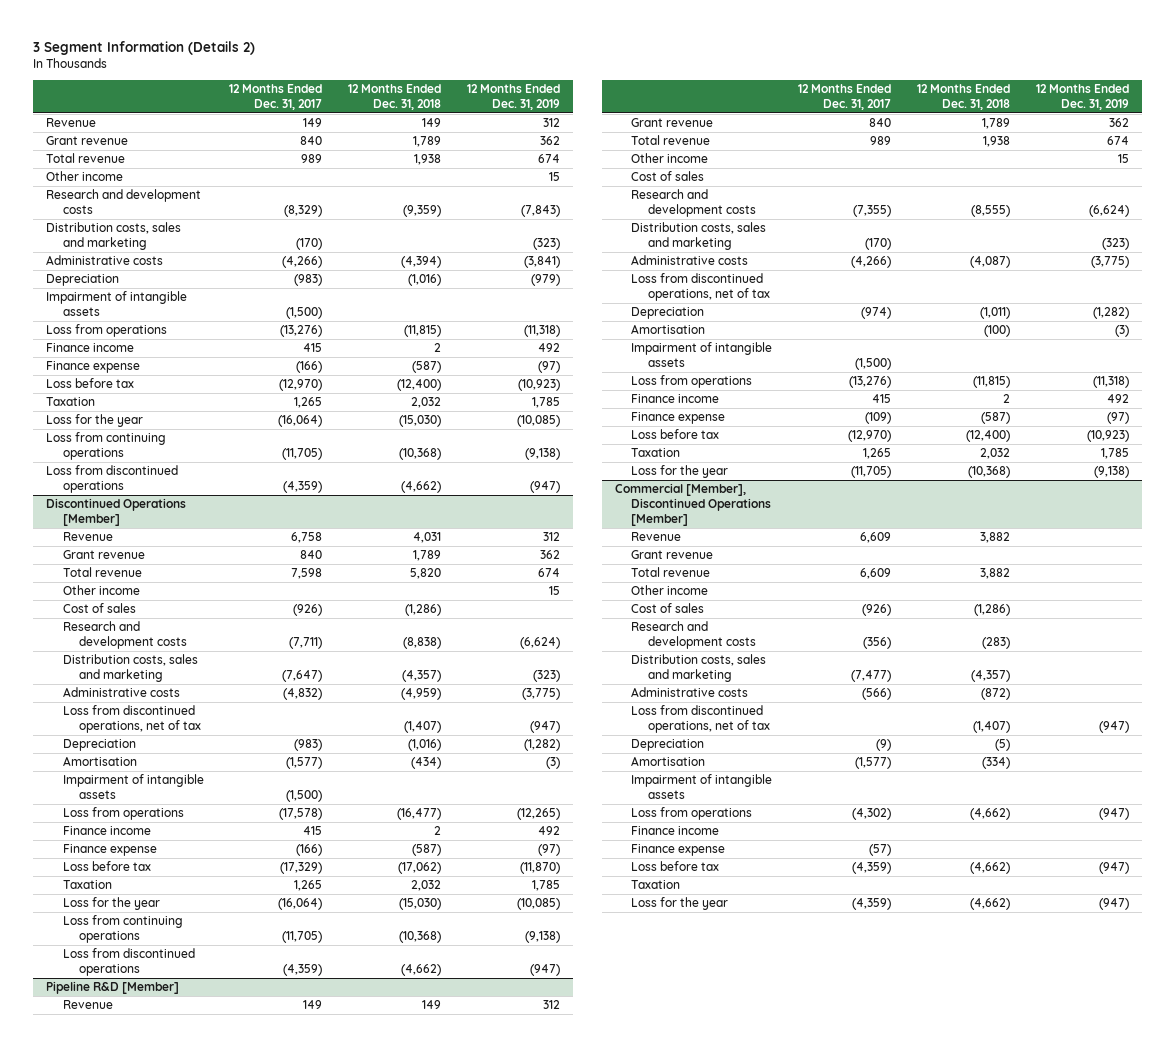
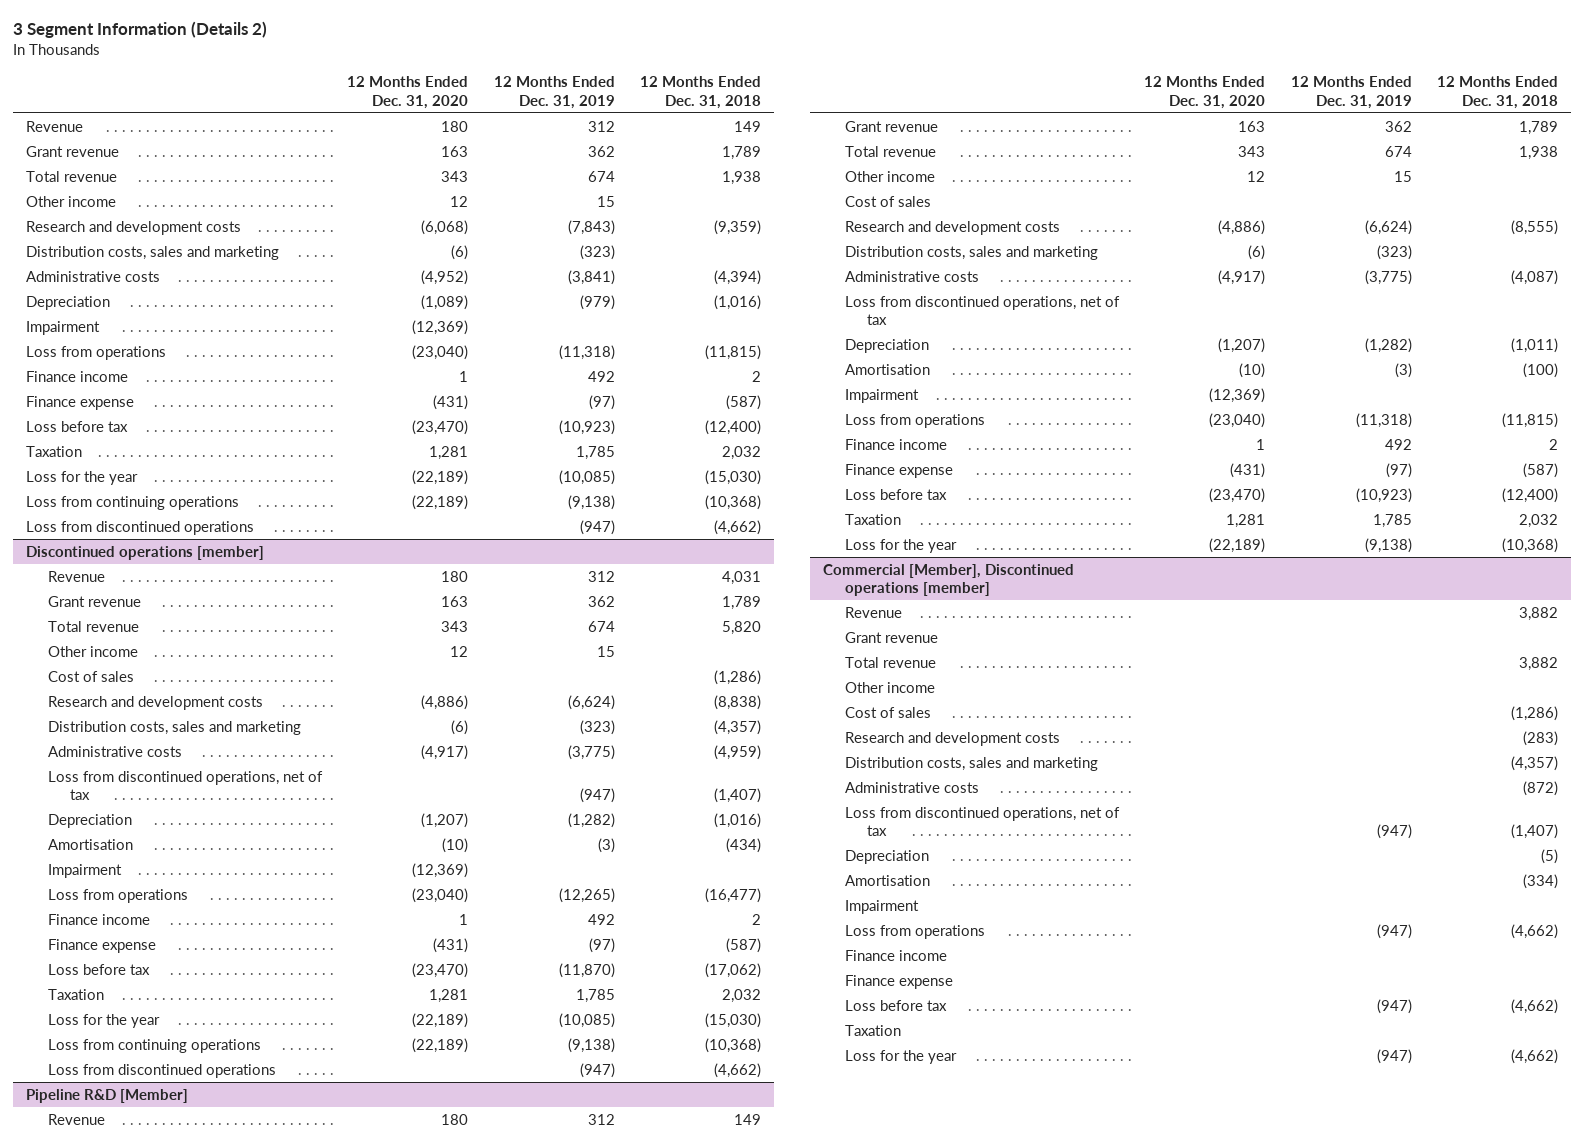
[229,84,323,110] 12 Months Ended Dec. 31, 2017 -> none
none -> [347,75,469,109] 12 Months Ended Dec. 31, 2020
[46,291,188,317] Impairment of intangible assets -> [25,320,100,335] Impairment
[46,498,187,527] Discontinued Operations [Member] -> [25,545,264,560] Discontinued operations [member]
[62,774,204,800] Impairment of intangible assets -> [47,863,122,878] Impairment
[631,342,773,368] Impairment of intangible assets -> [844,388,919,403] Impairment
[615,483,772,527] Commercial [Member], Discontinued Operations [Member] -> [822,563,1074,597] Commercial [Member], Discontinued operations [member]
[631,774,773,800] Impairment of intangible assets -> [844,899,919,914] Impairment

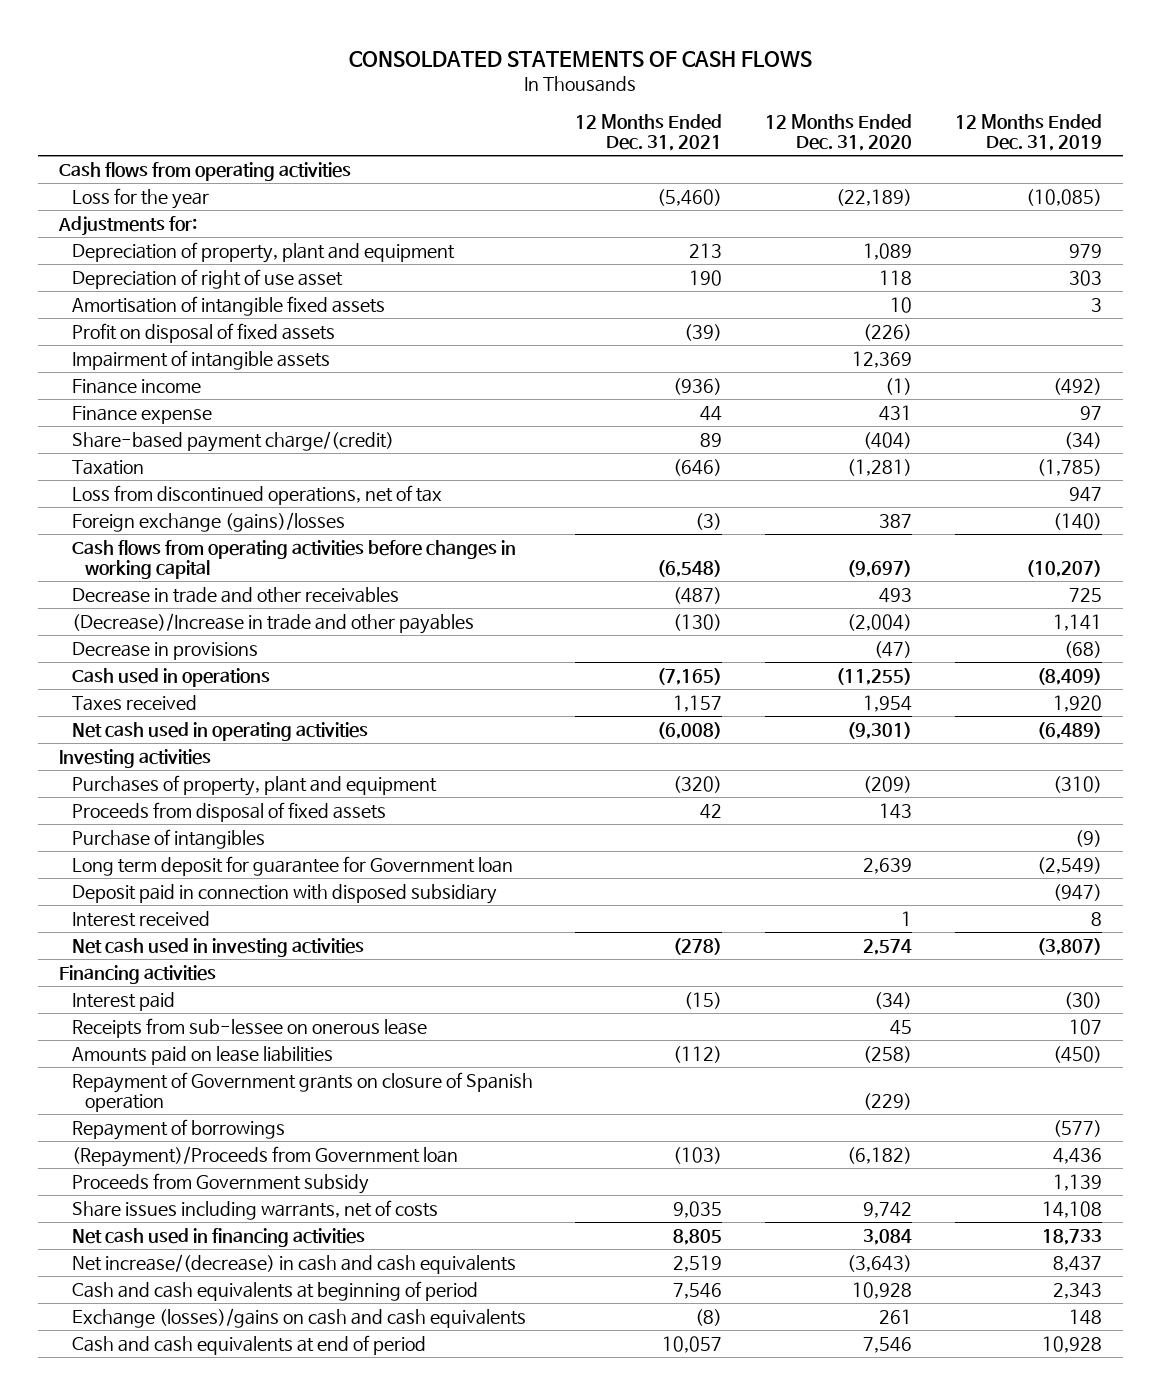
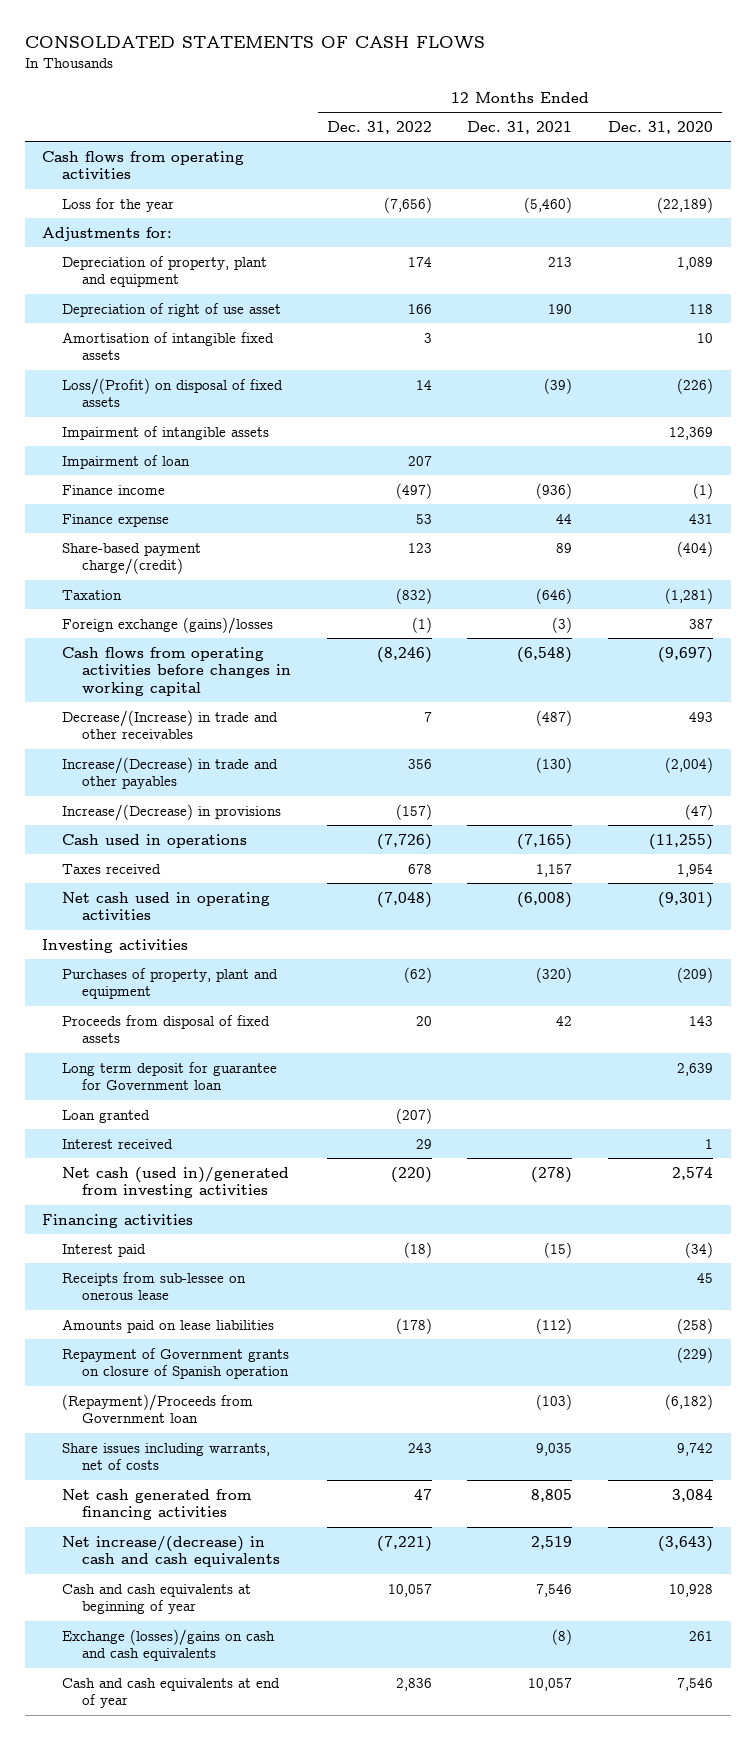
[954,113,1102,152] 12 Months Ended Dec. 31, 2019 -> none
none -> [326,120,432,134] Dec. 31, 2022
[71,322,335,343] Profit on disposal of fixed assets -> [62,377,284,408] Loss/(Profit) on disposal of fixed assets
none -> [62,454,191,469] Impairment of loan
[71,484,442,505] Loss from discontinued operations, net of tax -> none
[71,586,399,603] Decrease in trade and other receivables -> [62,709,279,740] Decrease/(Increase) in trade and other receivables
[71,612,474,634] (Decrease)/Increase in trade and other payables -> [62,756,279,790] Increase/(Decrease) in trade and other payables
[71,641,258,660] Decrease in provisions -> [62,803,282,821] Increase/(Decrease) in provisions
[71,828,265,849] Purchase of intangibles -> none
[71,883,497,904] Deposit paid in connection with disposed subsidiary -> none
none -> [62,1109,151,1123] Loan granted
[71,937,364,957] Net cash used in investing activities -> [62,1166,290,1199] Net cash (used in)/generated from investing activities
[71,1118,285,1140] Repayment of borrowings -> none
[71,1172,369,1194] Proceeds from Government subsidy -> none
[71,1227,365,1247] Net cash used in financing activities -> [62,1488,252,1521] Net cash generated from financing activities
[71,1280,478,1301] Cash and cash equivalents at beginning of period -> [62,1583,252,1615] Cash and cash equivalents at beginning of year
[71,1334,426,1355] Cash and cash equivalents at end of period -> [62,1677,281,1709] Cash and cash equivalents at end of year

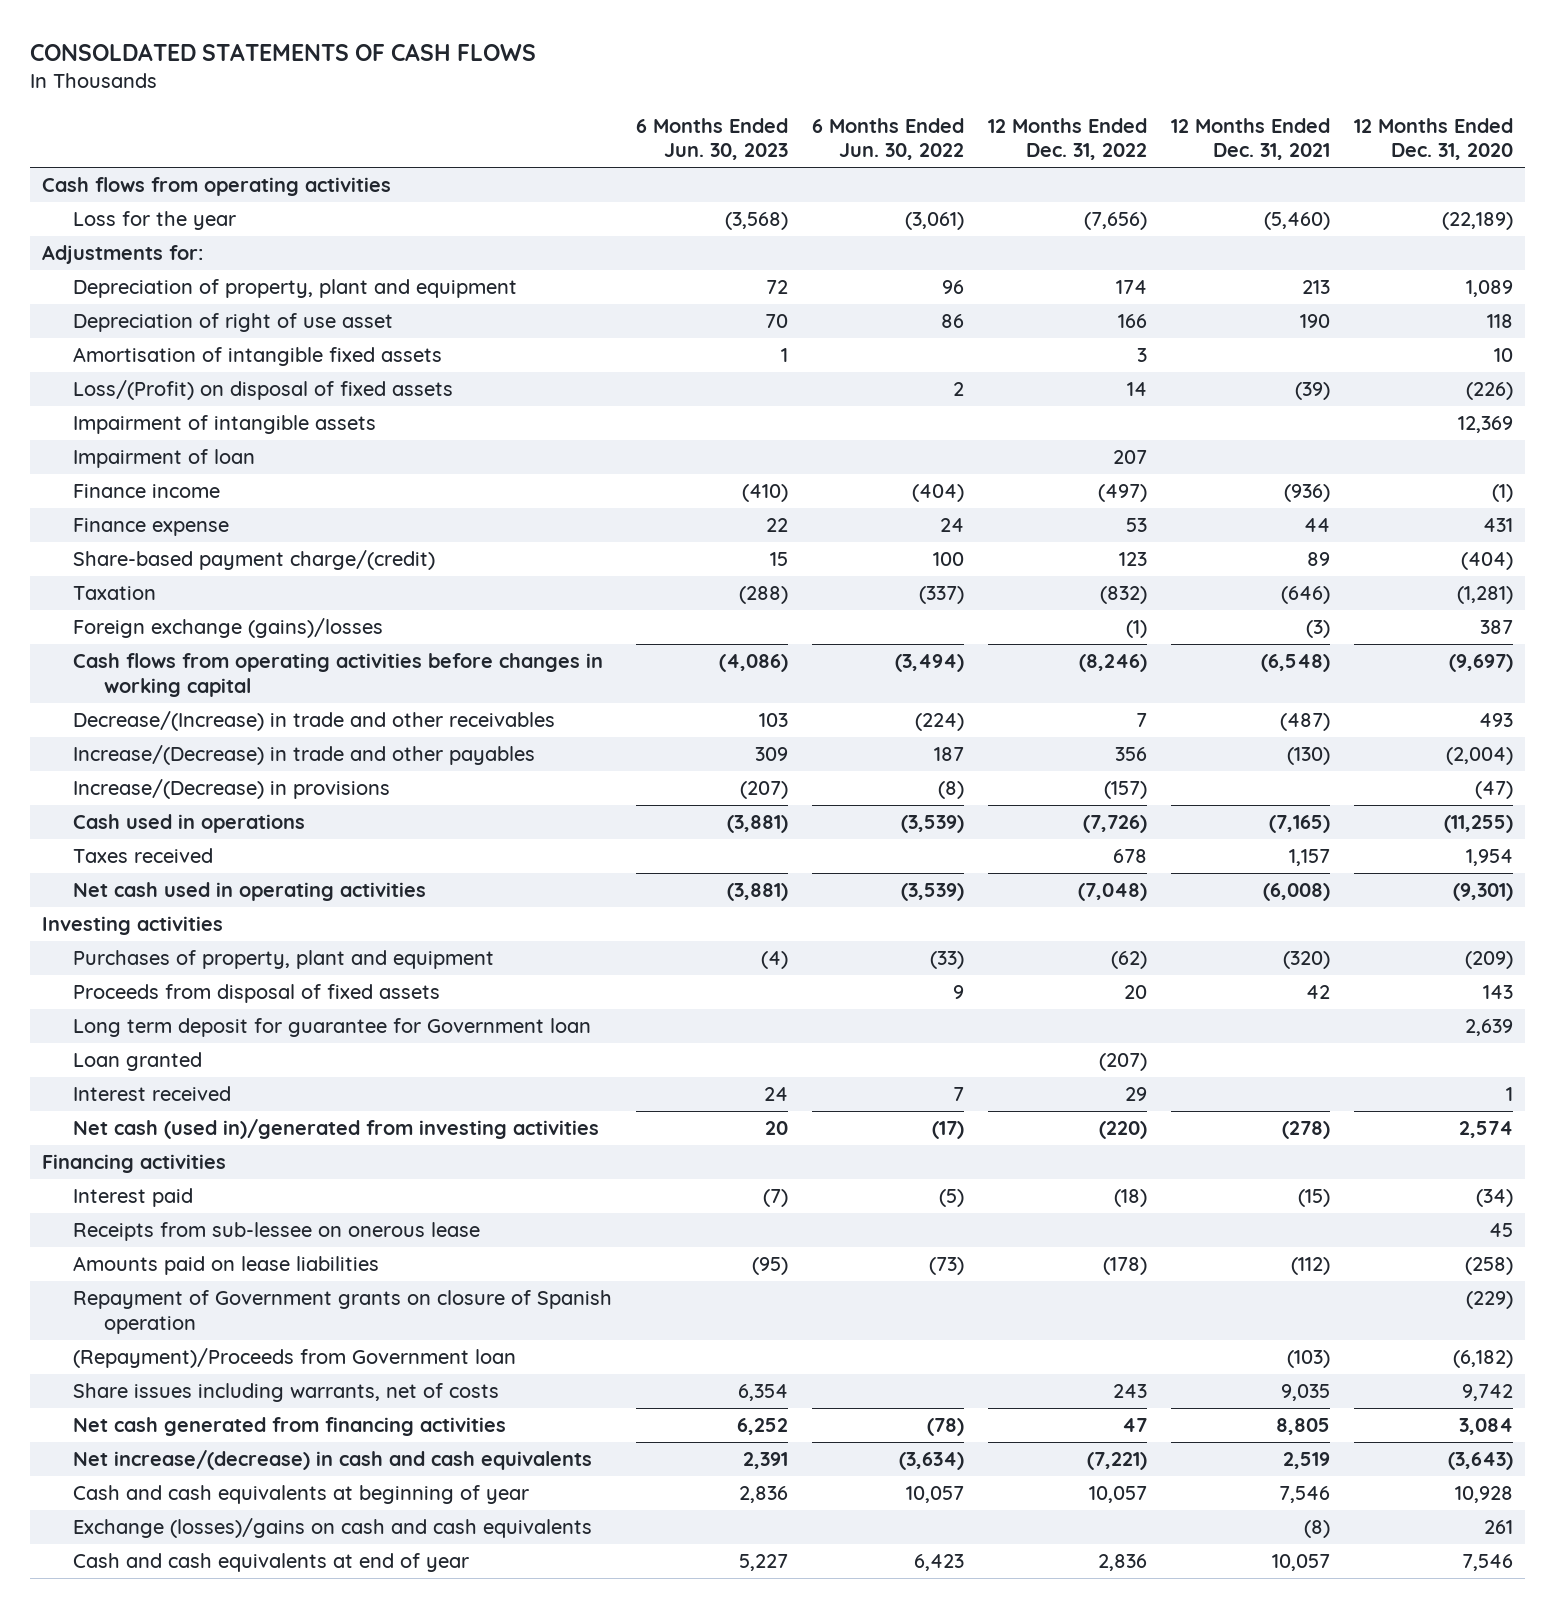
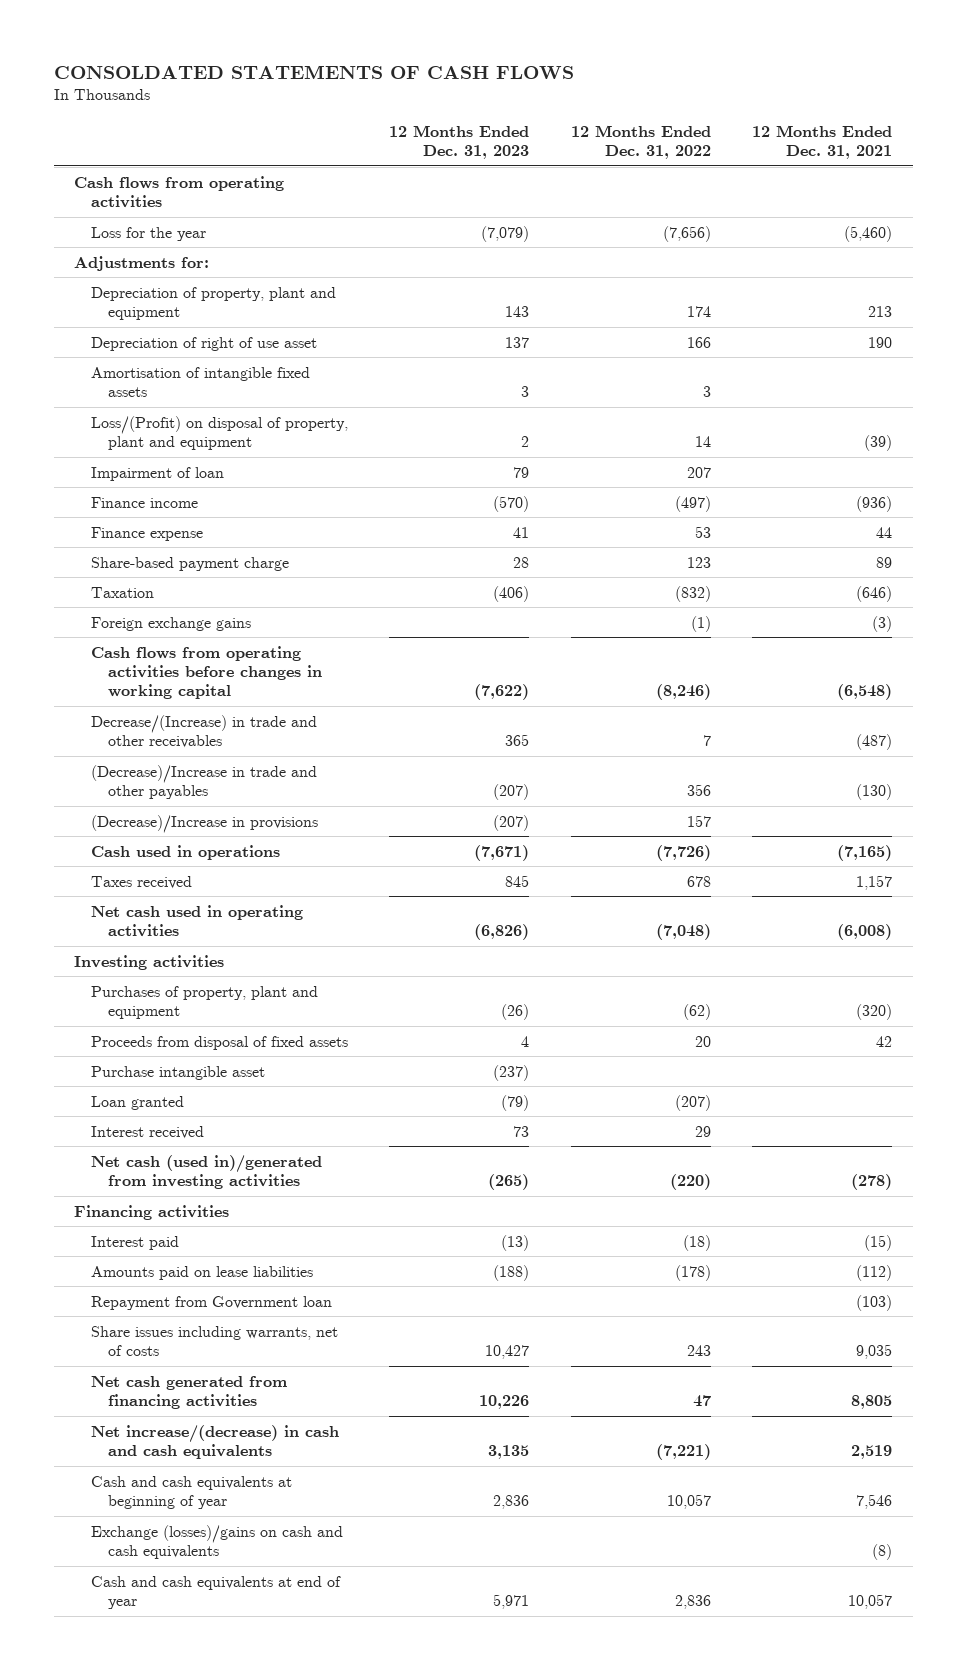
[636,117,789,161] 6 Months Ended Jun. 30, 2023 -> none
[812,117,965,161] 6 Months Ended Jun. 30, 2022 -> none
[1354,117,1514,161] 12 Months Ended Dec. 31, 2020 -> none
none -> [389,124,530,159] 12 Months Ended Dec. 31, 2023
[72,415,376,435] Impairment of intangible assets -> none
[72,380,453,401] Loss/(Profit) on disposal of fixed assets -> [91,415,349,450] Loss/(Profit) on disposal of property, plant and equipment
[72,550,435,571] Share-based payment charge/(credit) -> [91,556,290,571] Share-based payment charge
[72,618,383,639] Foreign exchange (gains)/losses -> [91,616,252,631] Foreign exchange gains
[72,745,535,766] Increase/(Decrease) in trade and other payables -> [91,764,318,799] (Decrease)/Increase in trade and other payables
[72,779,390,800] Increase/(Decrease) in provisions -> [91,814,319,833] (Decrease)/Increase in provisions
[1104,781,1148,800] (157) -> [686,814,711,827] 157
[72,1018,591,1038] Long term deposit for guarantee for Government loan -> none
none -> [91,1065,266,1080] Purchase intangible asset
[72,1222,480,1242] Receipts from sub-lessee on onerous lease -> none
[72,1290,612,1334] Repayment of Government grants on closure of Spanish operation -> none
[72,1348,516,1369] (Repayment)/Proceeds from Government loan -> [91,1295,333,1310] Repayment from Government loan

